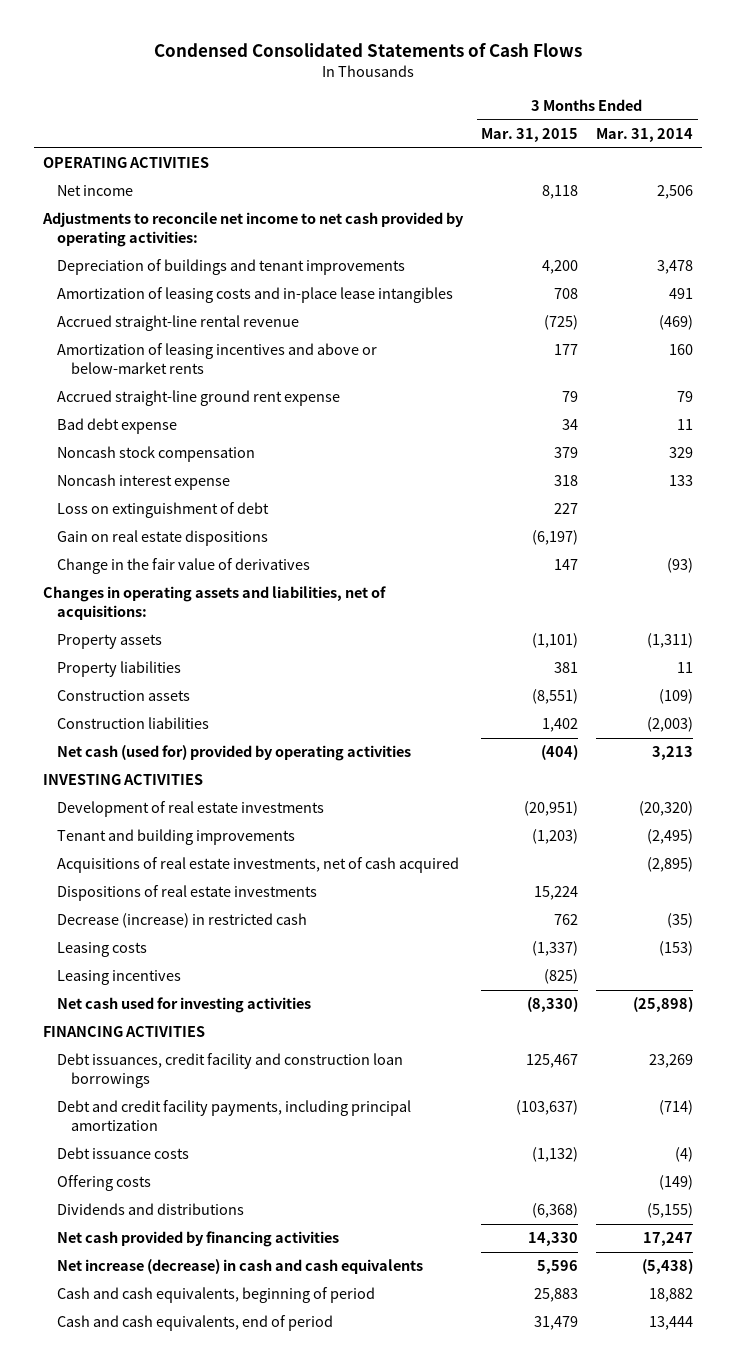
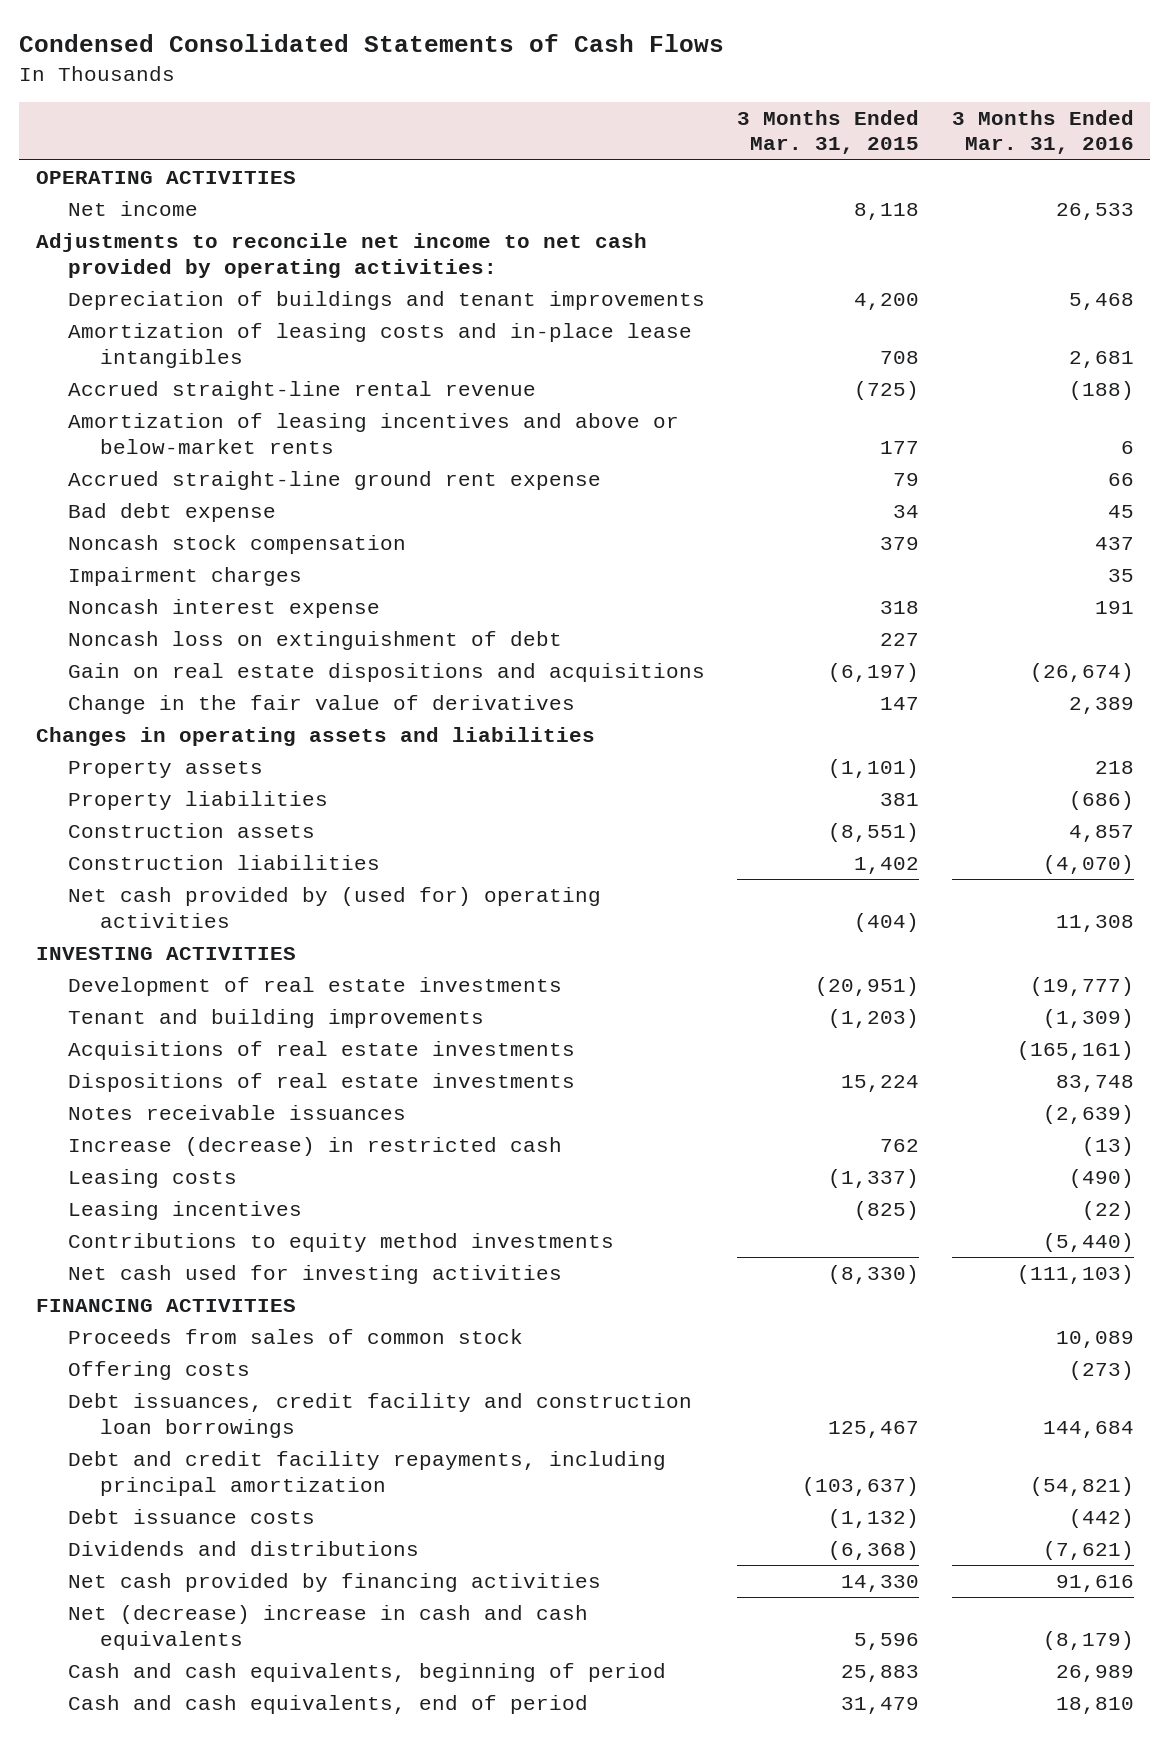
[596,128,694,143] Mar. 31, 2014 -> none
none -> [951,109,1134,155] 3 Months Ended Mar. 31, 2016
none -> [67,567,302,587] Impairment charges
[56,502,269,519] Loss on extinguishment of debt -> [67,631,562,651] Noncash loss on extinguishment of debt
[56,530,268,547] Gain on real estate dispositions -> [67,663,705,683] Gain on real estate dispositions and acquisitions
[43,586,387,621] Changes in operating assets and liabilities, net of acquisitions: -> [35,727,595,747] Changes in operating assets and liabilities
[56,745,411,762] Net cash (used for) provided by operating activities -> [67,887,601,928] Net cash provided by (used for) operating activities
[56,857,459,874] Acquisitions of real estate investments, net of cash acquired -> [67,1041,575,1061] Acquisitions of real estate investments
none -> [67,1105,406,1121] Notes receivable issuances
[56,913,307,929] Decrease (increase) in restricted cash -> [67,1137,562,1157] Increase (decrease) in restricted cash
none -> [67,1233,614,1253] Contributions to equity method investments
none -> [67,1329,523,1345] Proceeds from sales of common stock
[56,1175,151,1192] Offering costs -> [67,1361,250,1381] Offering costs
[56,1100,411,1132] Debt and credit facility payments, including principal amortization -> [67,1451,666,1496] Debt and credit facility repayments, including principal amortization
[56,1259,423,1275] Net increase (decrease) in cash and cash equivalents -> [67,1605,588,1650] Net (decrease) increase in cash and cash equivalents

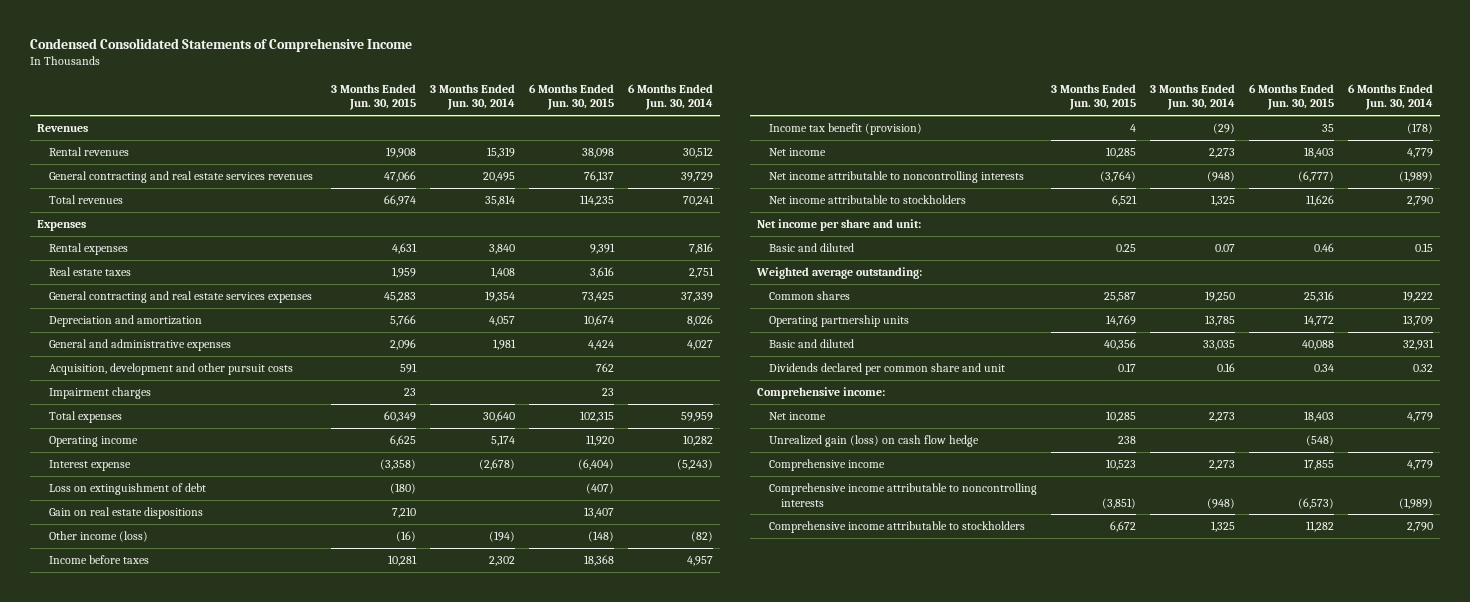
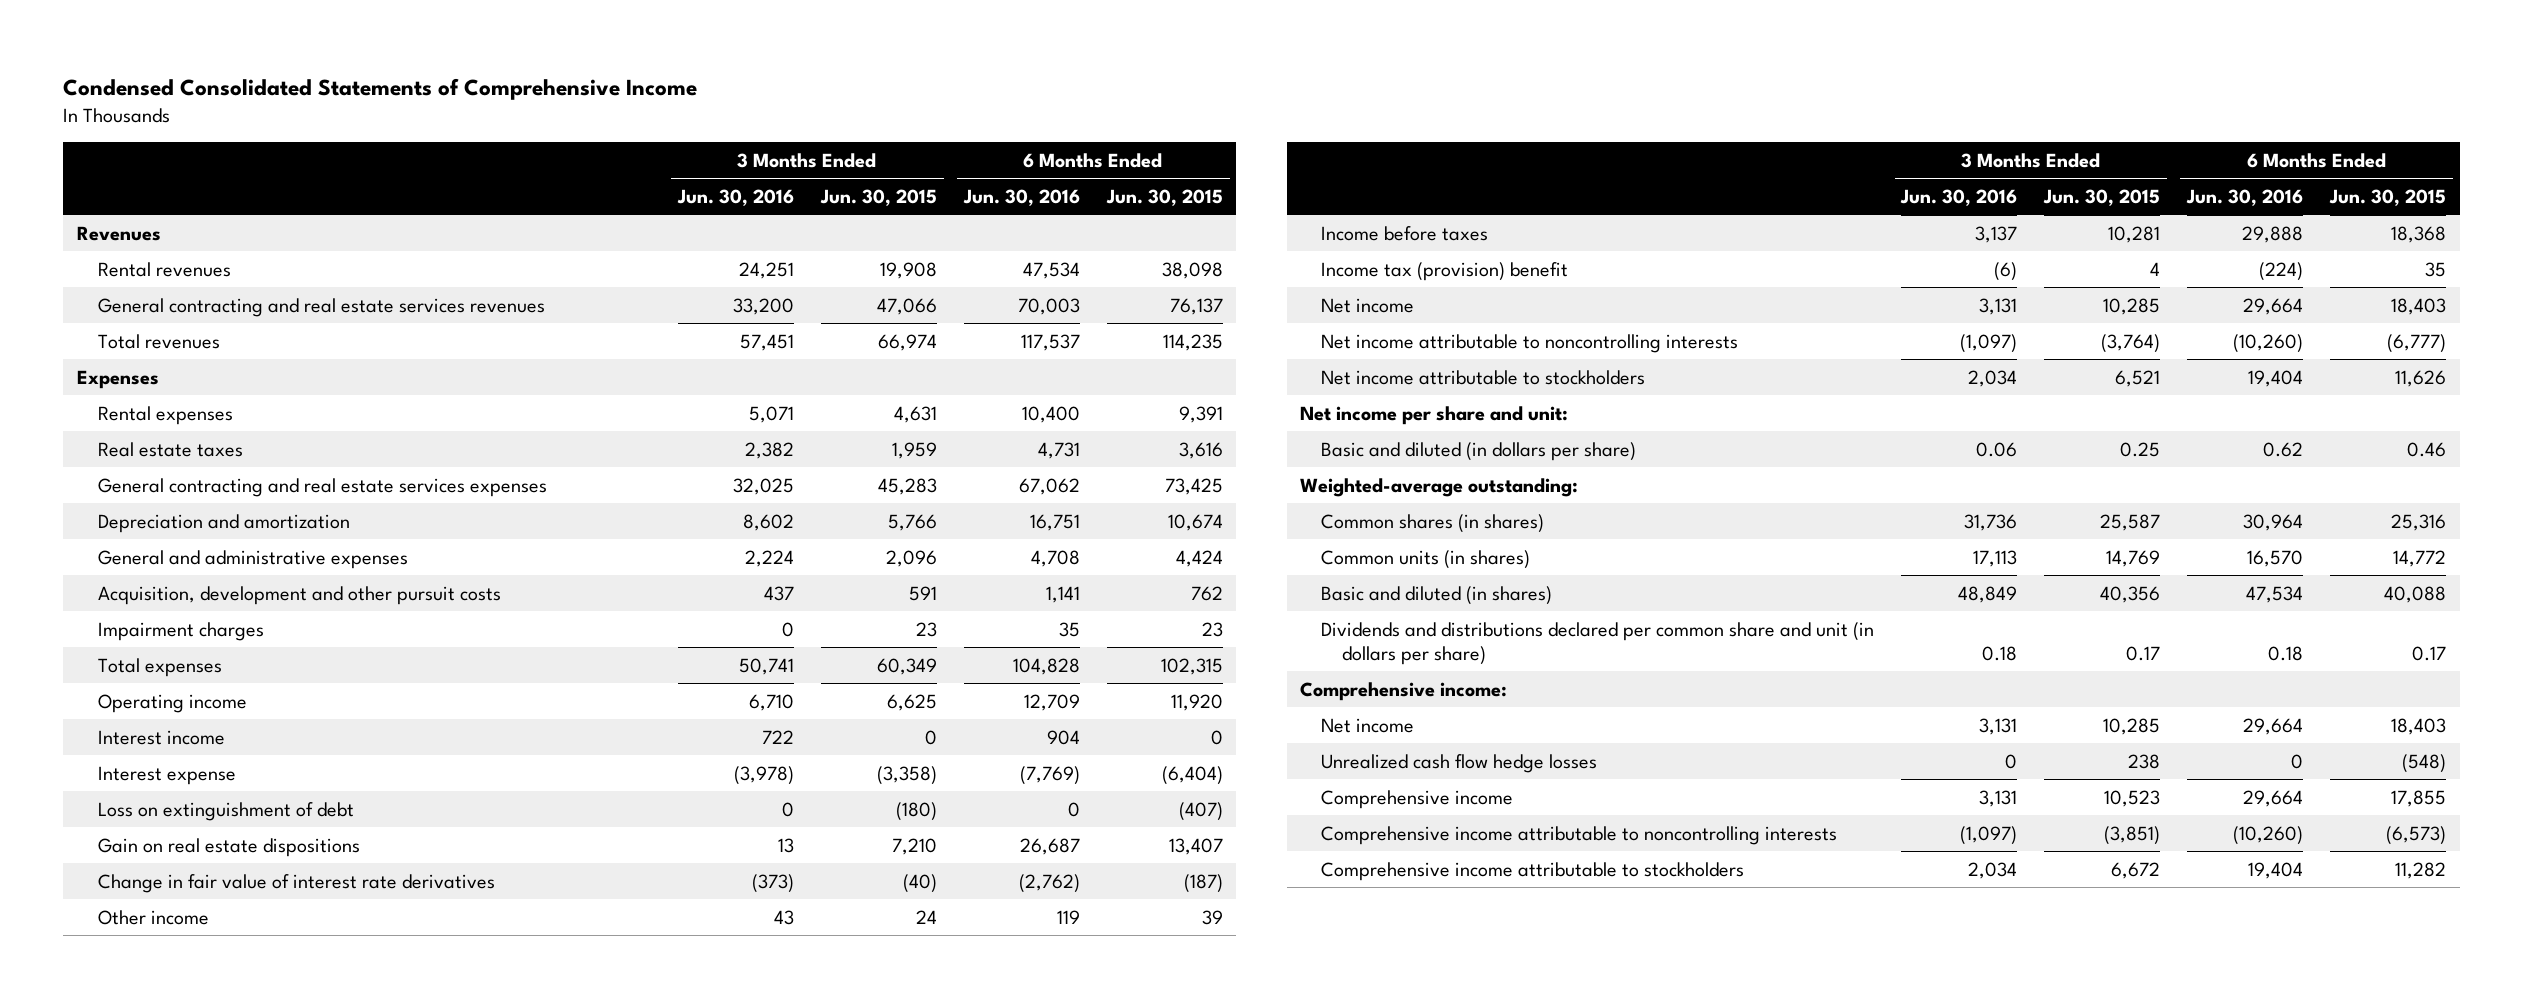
[430,83,516,111] 3 Months Ended Jun. 30, 2014 -> none
[627,83,713,111] 6 Months Ended Jun. 30, 2014 -> none
none -> [676,188,794,206] Jun. 30, 2016
none -> [962,188,1080,206] Jun. 30, 2016
none -> [97,729,225,745] Interest income
none -> [97,873,495,893] Change in fair value of interest rate derivatives
[49,530,149,542] Other income (loss) -> [97,909,209,925] Other income
[396,530,417,542] (16) -> [915,909,937,924] 24
[587,530,614,542] (148) -> [1201,909,1223,925] 39
[768,122,922,135] Income tax benefit (provision) -> [1321,261,1569,281] Income tax (provision) benefit
[768,242,854,252] Basic and diluted -> [1321,441,1637,461] Basic and diluted (in dollars per share)
[755,266,922,279] Weighted average outstanding: -> [1300,477,1579,497] Weighted-average outstanding:
[768,290,850,300] Common shares -> [1321,513,1545,533] Common shares (in shares)
[768,314,909,327] Operating partnership units -> [1321,549,1531,569] Common units (in shares)
[768,338,854,348] Basic and diluted -> [1321,585,1553,605] Basic and diluted (in shares)
[768,362,1005,375] Dividends declared per common share and unit -> [1321,621,1875,665] Dividends and distributions declared per common share and unit (in dollars per share)
[1313,363,1334,372] 0.34 -> [2412,645,2447,661] 0.17
[768,434,979,447] Unrealized gain (loss) on cash flow hedge -> [1321,753,1598,773] Unrealized cash flow hedge losses

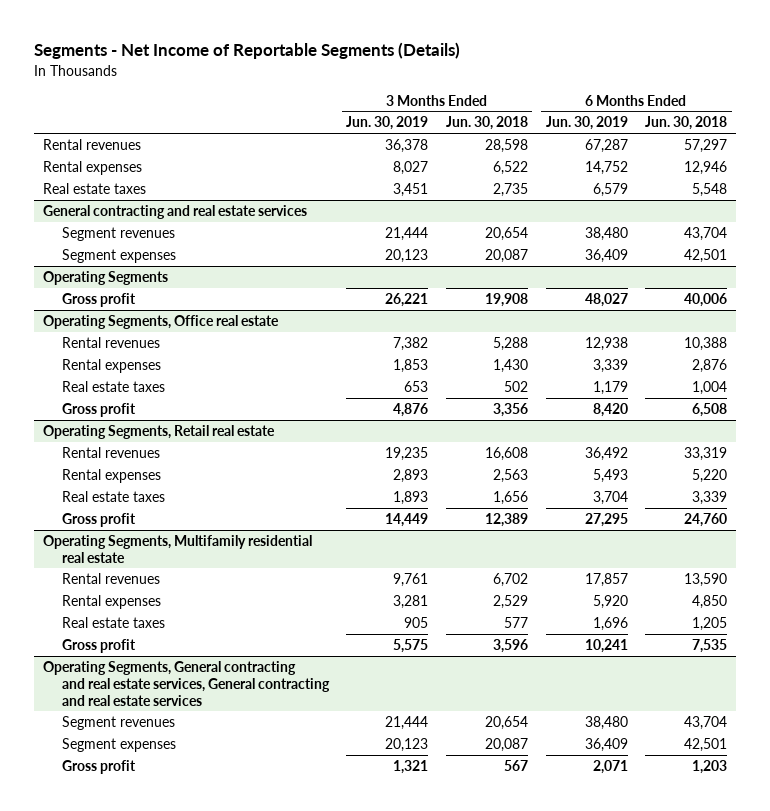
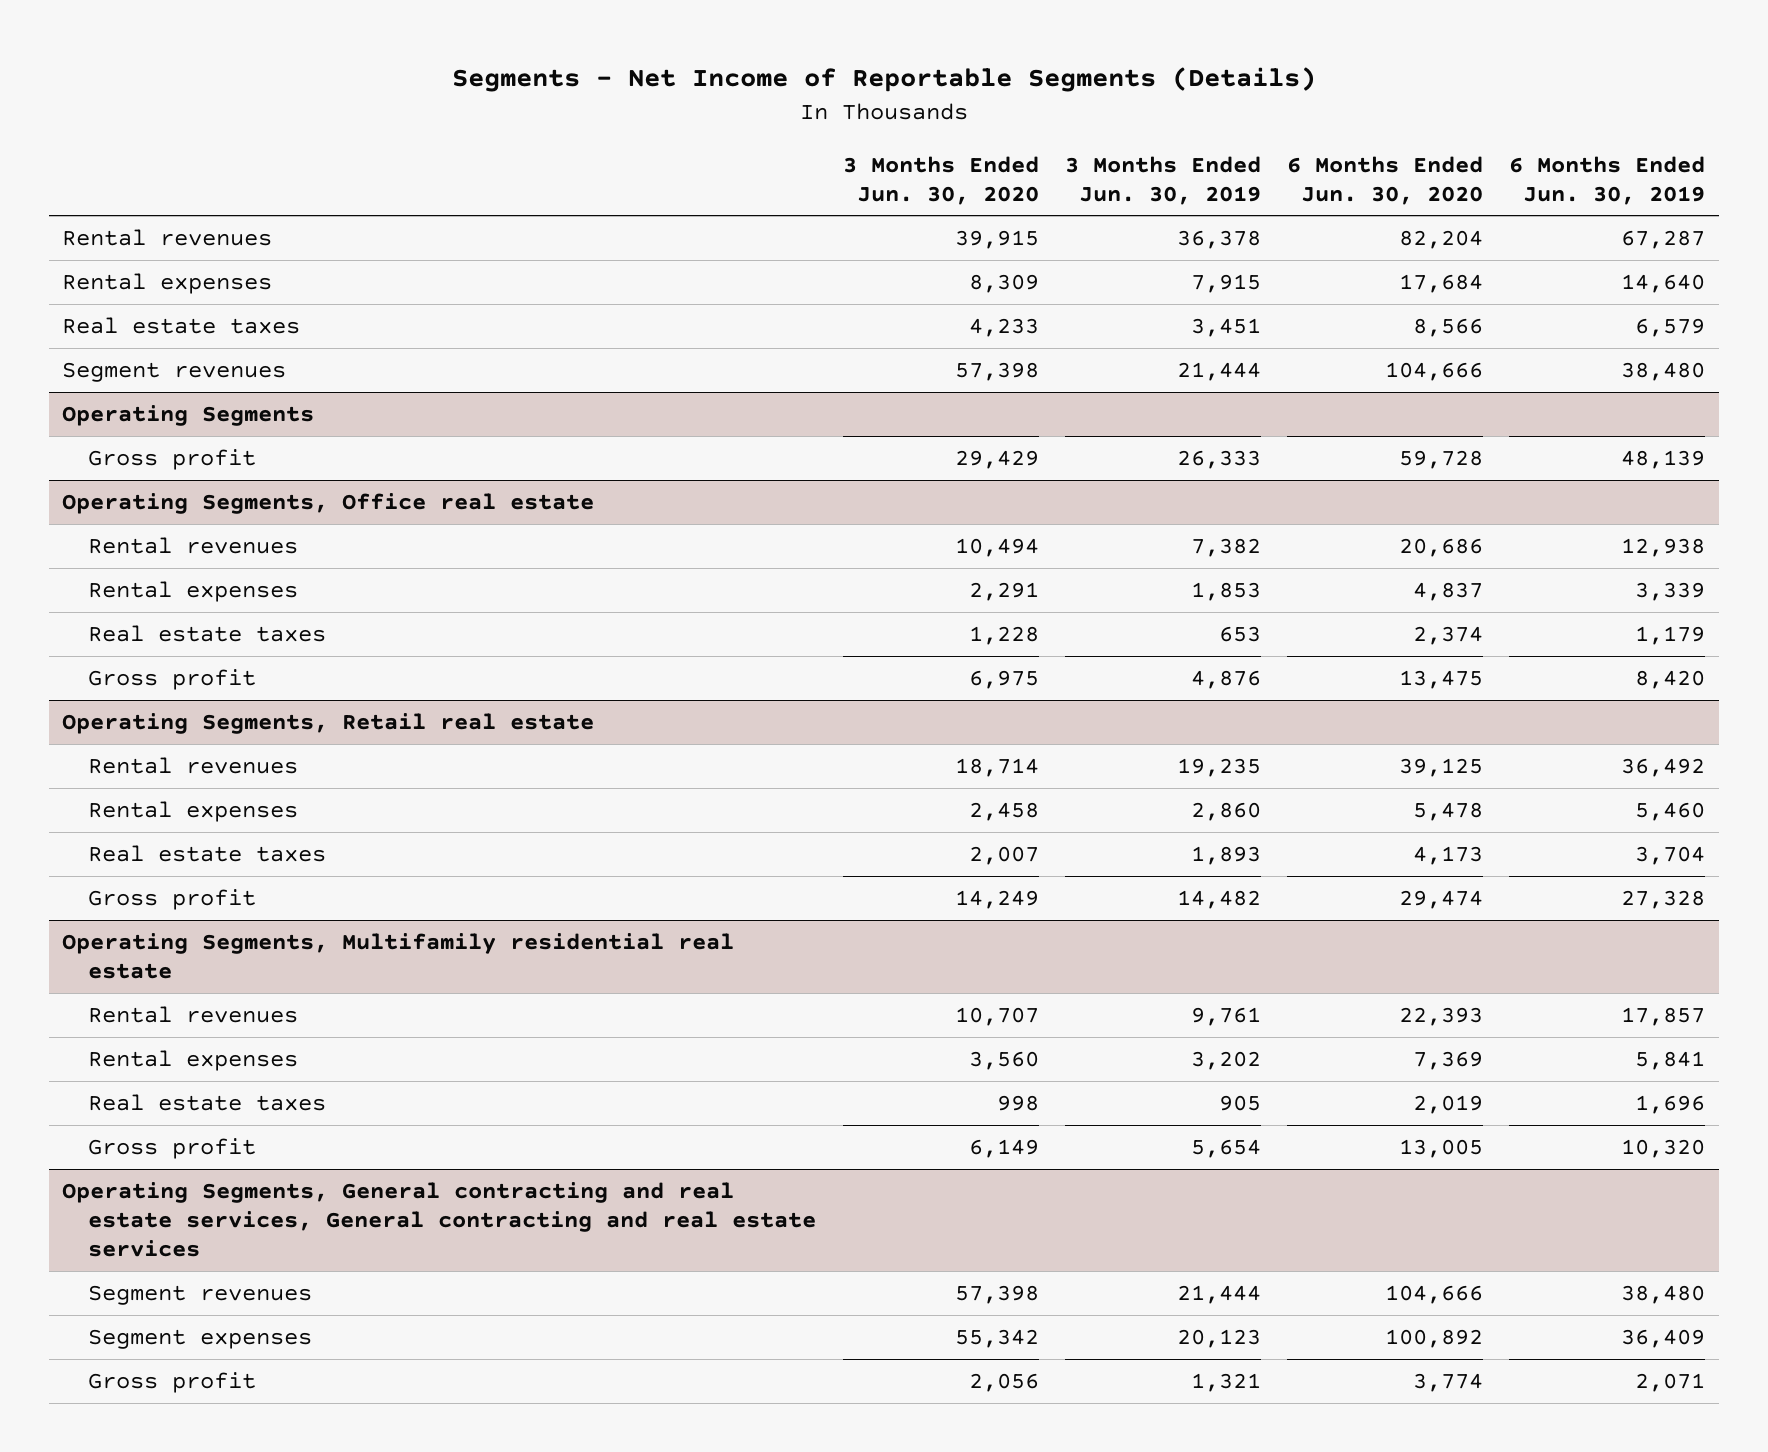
[445,116,528,131] Jun. 30, 2018 -> none
[645,116,728,131] Jun. 30, 2018 -> none
none -> [842,155,1039,205] 3 Months Ended Jun. 30, 2020
none -> [1287,155,1484,205] 6 Months Ended Jun. 30, 2020
[393,160,429,175] 8,027 -> [1190,273,1261,293] 7,915
[584,160,628,175] 14,752 -> [1621,273,1706,293] 14,640
[43,204,308,219] General contracting and real estate services -> none
[61,248,176,263] Segment expenses -> none
[385,292,429,307] 26,221 -> [1176,449,1261,469] 26,333
[584,292,628,307] 48,027 -> [1621,449,1706,469] 48,139
[393,468,429,483] 2,893 -> [1190,801,1261,821] 2,860
[592,468,628,483] 5,493 -> [1635,801,1706,821] 5,460
[385,512,429,527] 14,449 -> [1176,889,1261,909] 14,482
[584,512,628,527] 27,295 -> [1621,889,1706,909] 27,328
[393,594,429,609] 3,281 -> [1190,1050,1261,1070] 3,202
[592,594,628,609] 5,920 -> [1635,1050,1706,1070] 5,841
[393,638,429,653] 5,575 -> [1190,1138,1261,1158] 5,654
[584,638,628,653] 10,241 -> [1621,1138,1706,1158] 10,320

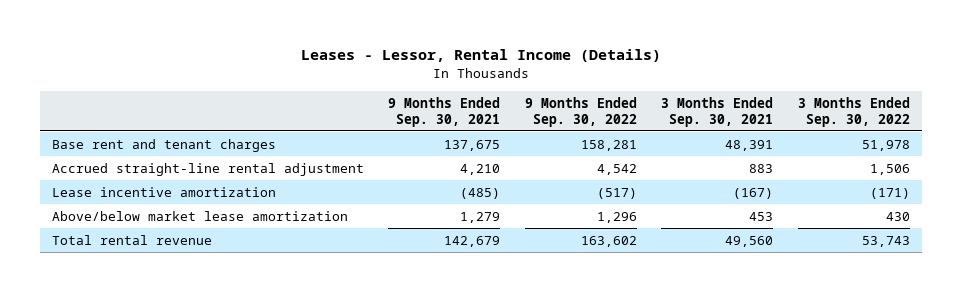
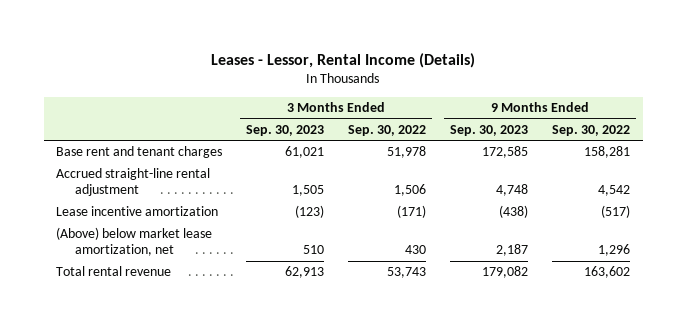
[388,96,501,127] 9 Months Ended Sep. 30, 2021 -> none
[661,96,774,127] 3 Months Ended Sep. 30, 2021 -> none
none -> [246,124,325,136] Sep. 30, 2023
none -> [450,124,529,136] Sep. 30, 2023
[51,210,348,221] Above/below market lease amortization -> [56,227,213,257] (Above) below market lease amortization, net

